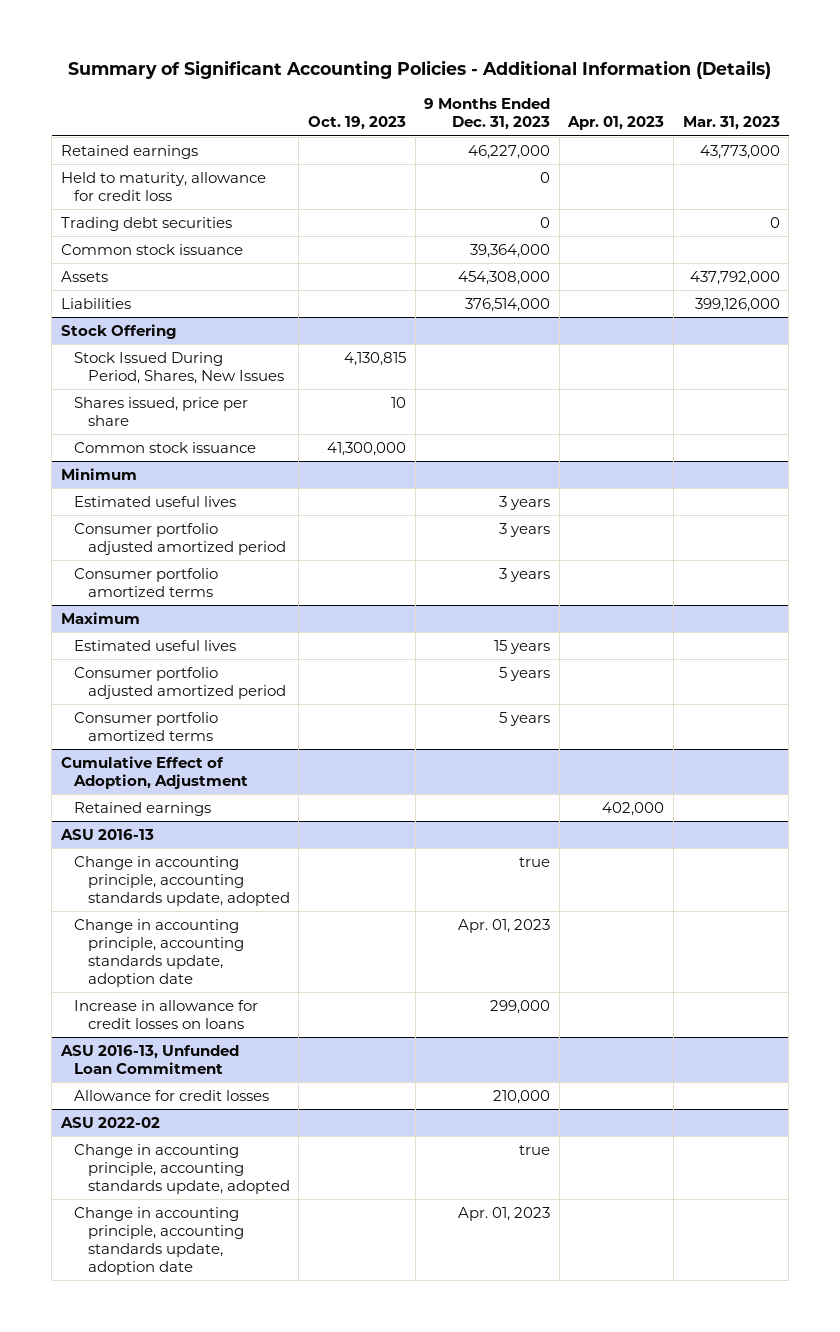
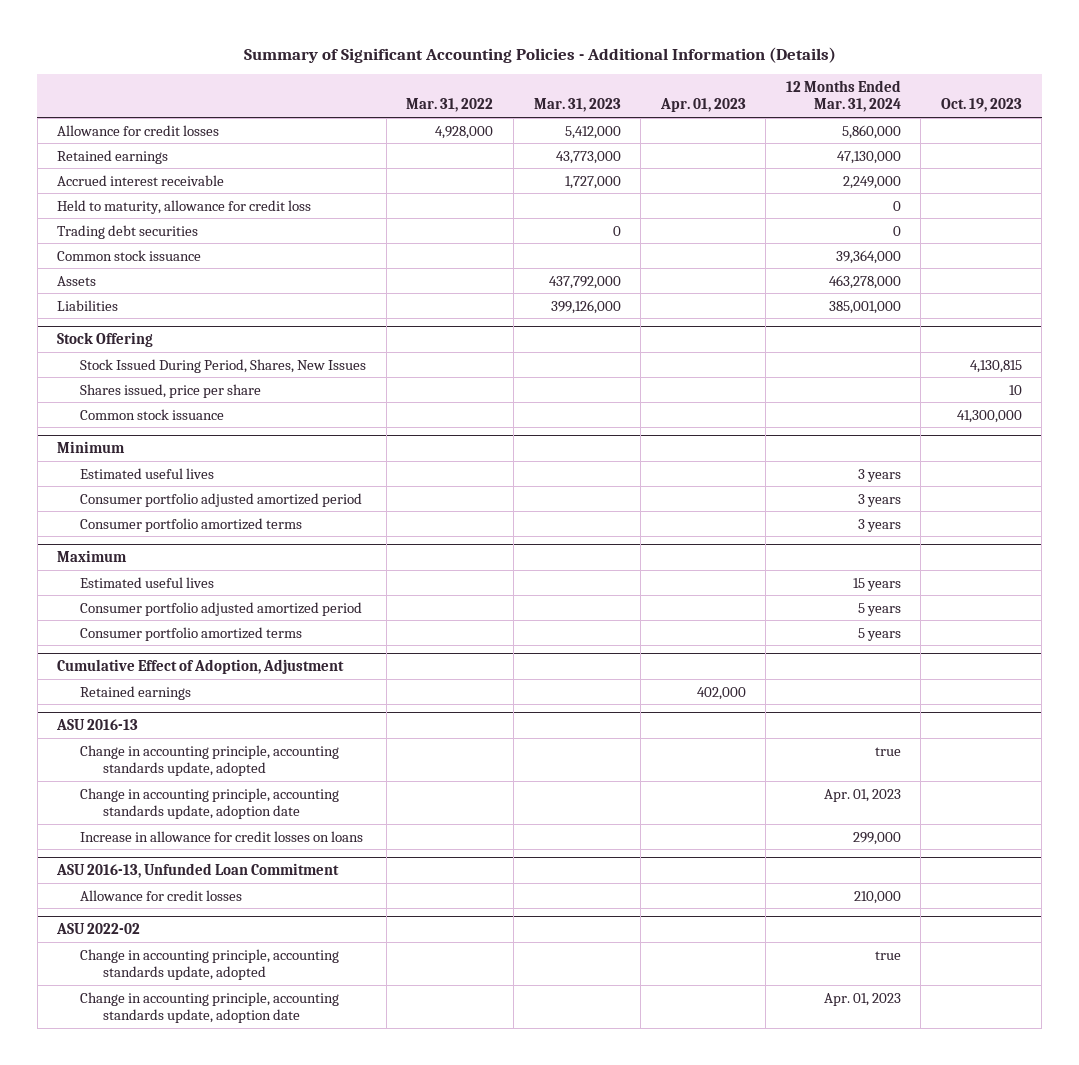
[424,98,551,131] 9 Months Ended Dec. 31, 2023 -> none
none -> [406,98,494,113] Mar. 31, 2022
none -> [785,79,901,113] 12 Months Ended Mar. 31, 2024
none -> [57,124,220,136] Allowance for credit losses
none -> [57,174,225,186] Accrued interest receivable

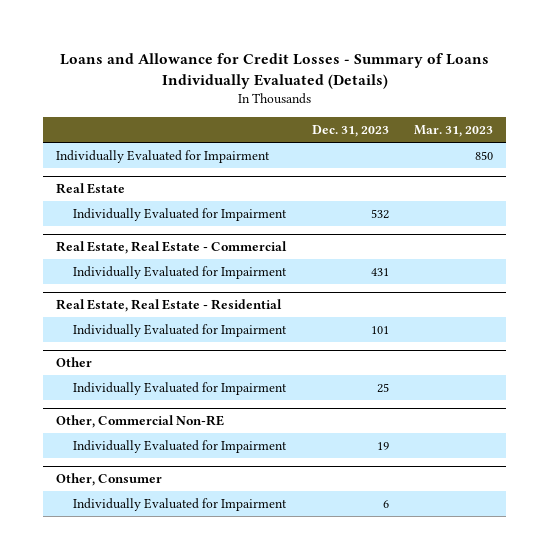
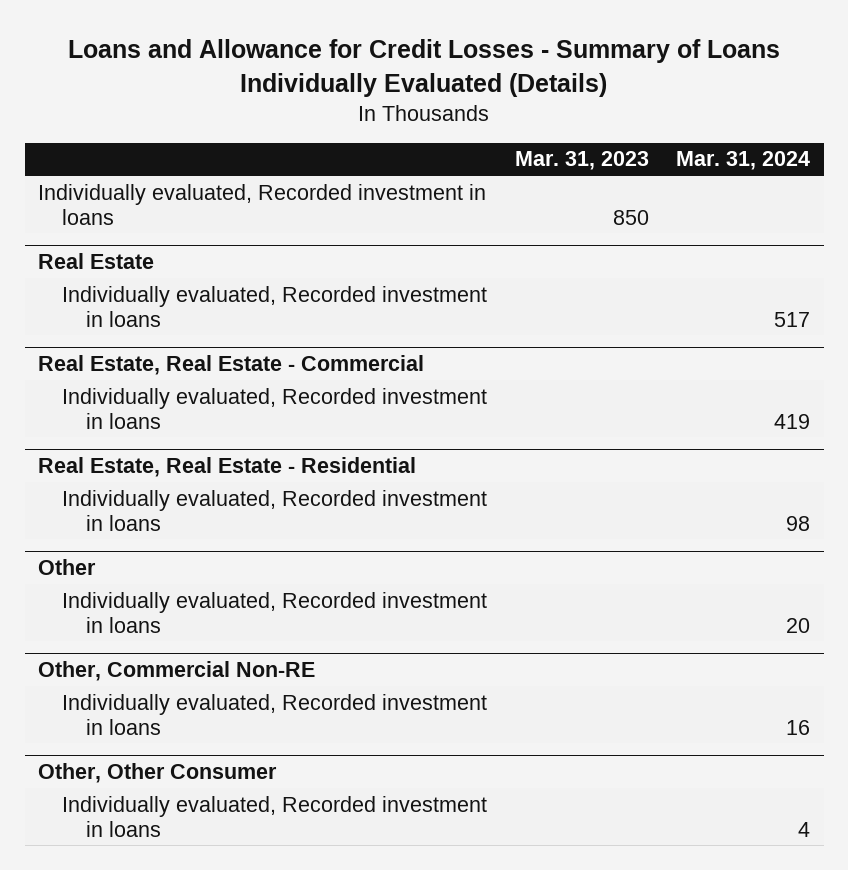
[311,124,389,137] Dec. 31, 2023 -> none
none -> [676,151,811,171] Mar. 31, 2024
[55,149,270,163] Individually Evaluated for Impairment -> [38,183,487,225] Individually evaluated, Recorded investment in loans
[72,207,287,221] Individually Evaluated for Impairment -> [62,285,488,327] Individually evaluated, Recorded investment in loans
[72,265,287,279] Individually Evaluated for Impairment -> [62,387,488,429] Individually evaluated, Recorded investment in loans
[72,323,287,337] Individually Evaluated for Impairment -> [62,489,488,531] Individually evaluated, Recorded investment in loans
[72,381,287,395] Individually Evaluated for Impairment -> [62,591,488,633] Individually evaluated, Recorded investment in loans
[72,439,287,453] Individually Evaluated for Impairment -> [62,693,488,735] Individually evaluated, Recorded investment in loans
[55,473,162,487] Other, Consumer -> [38,763,278,784] Other, Other Consumer
[72,497,287,511] Individually Evaluated for Impairment -> [62,795,488,837] Individually evaluated, Recorded investment in loans

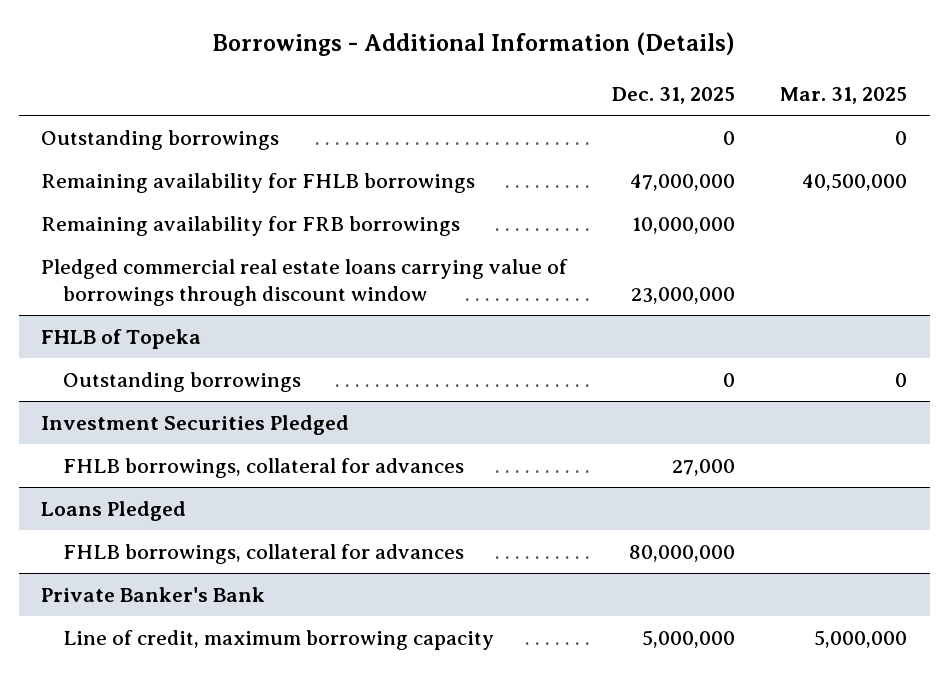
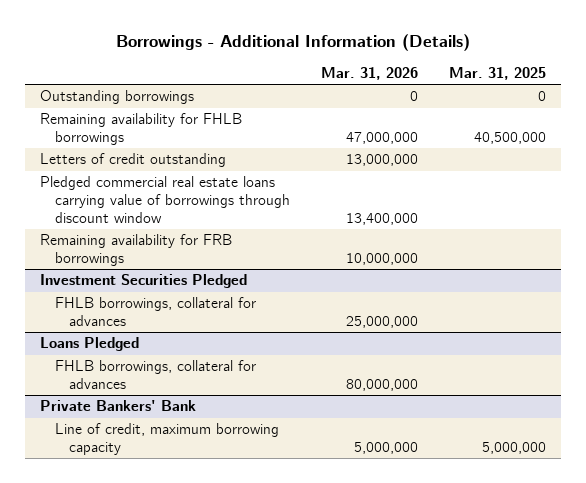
[612,86,736,104] Dec. 31, 2025 -> none
none -> [320,67,418,81] Mar. 31, 2026
none -> [40,153,227,168] Letters of credit outstanding
[41,328,202,349] FHLB of Topeka -> none
[63,371,302,392] Outstanding borrowings -> none
[41,215,461,236] Remaining availability for FRB borrowings -> [40,234,233,267] Remaining availability for FRB borrowings
[41,586,266,602] Private Banker's Bank -> [40,400,197,412] Private Bankers' Bank

